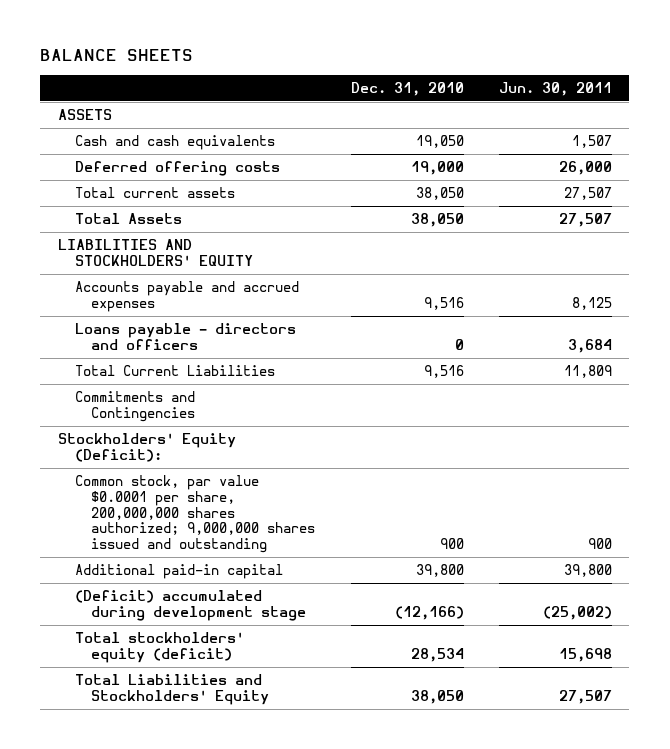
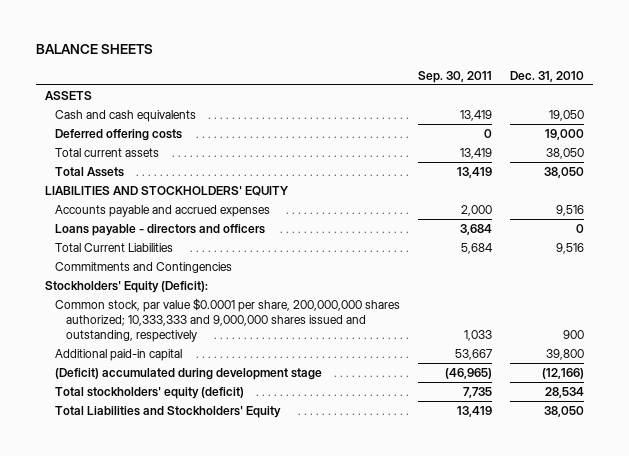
[498,82,612,97] Jun. 30, 2011 -> none
none -> [418,70,493,83] Sep. 30, 2011
[74,475,316,554] Common stock, par value $0.0001 per share, 200,000,000 shares authorized; 9,000,000 shares issued and outstanding -> [55,297,401,342] Common stock, par value $0.0001 per share, 200,000,000 shares authorized; 10,333,333 and 9,000,000 shares issued and outstanding, respectively

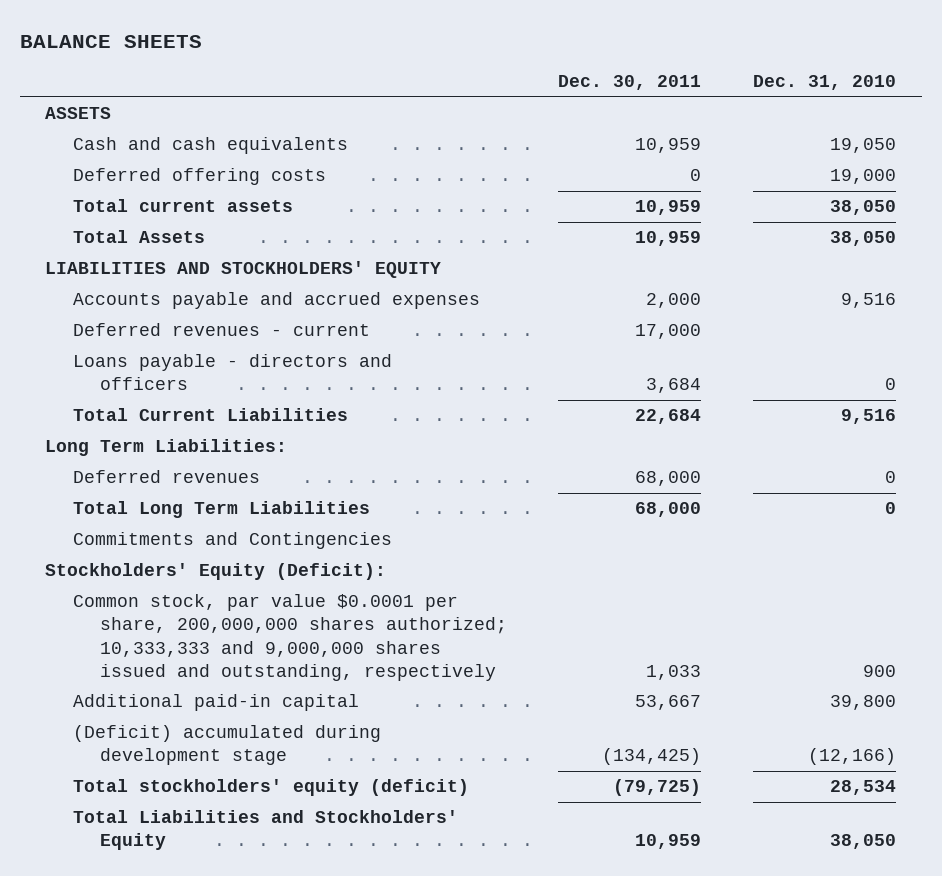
[418,70,493,83] Sep. 30, 2011 -> none
none -> [558,75,702,91] Dec. 30, 2011
none -> [72,323,370,337] Deferred revenues - current
none -> [45,439,288,457] Long Term Liabilities:
none -> [72,470,260,484] Deferred revenues
none -> [72,501,370,519] Total Long Term Liabilities

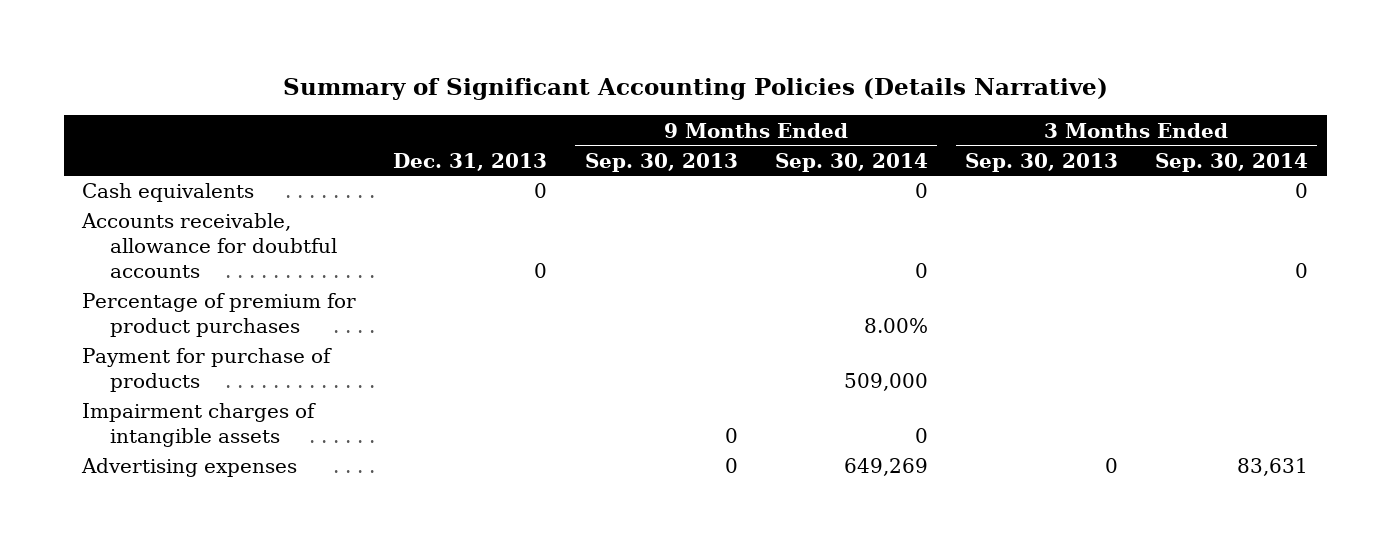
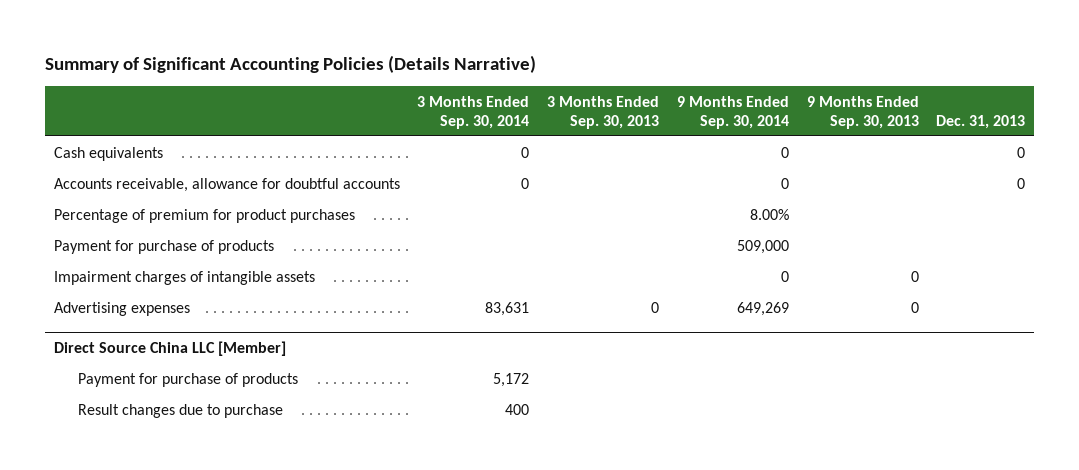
none -> [53,340,286,356] Direct Source China LLC [Member]
none -> [77,372,298,387] Payment for purchase of products
none -> [77,403,283,418] Result changes due to purchase

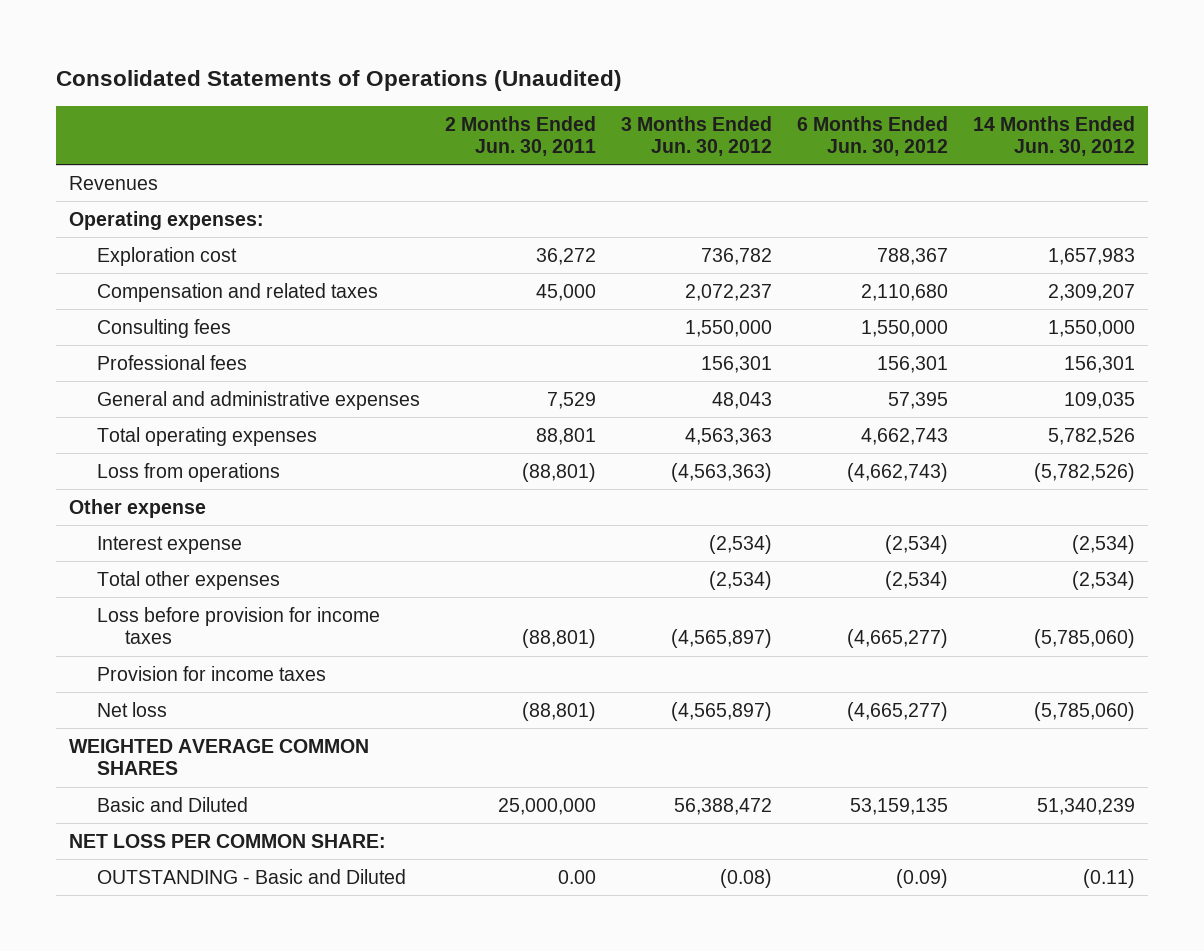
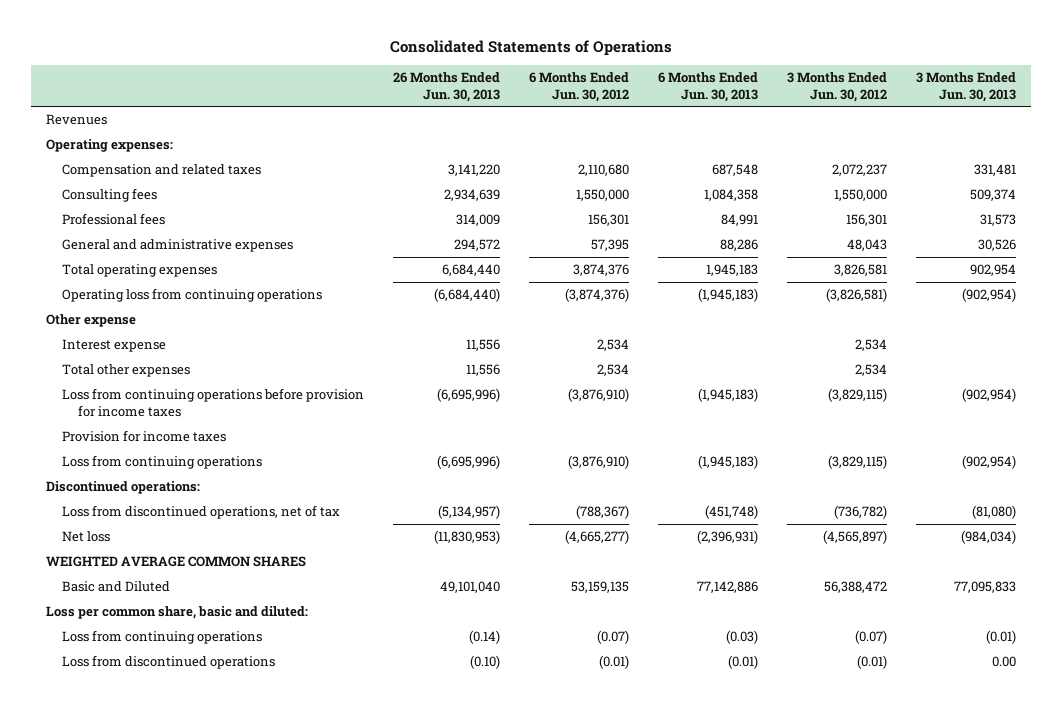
[56,70,623,92] Consolidated Statements of Operations (Unaudited) -> [389,39,672,56] Consolidated Statements of Operations
[445,115,597,157] 2 Months Ended Jun. 30, 2011 -> none
[973,115,1136,157] 14 Months Ended Jun. 30, 2012 -> none
none -> [393,71,501,102] 26 Months Ended Jun. 30, 2013
none -> [658,71,759,102] 6 Months Ended Jun. 30, 2013
none -> [916,71,1017,102] 3 Months Ended Jun. 30, 2013
[97,246,238,266] Exploration cost -> none
[685,427,773,445] 4,563,363 -> [834,264,888,277] 3,826,581
[861,427,949,445] 4,662,743 -> [573,264,630,277] 3,874,376
[97,462,281,482] Loss from operations -> [62,288,323,303] Operating loss from continuing operations
[671,462,773,482] (4,563,363) -> [826,288,888,303] (3,826,581)
[847,462,949,482] (4,662,743) -> [565,288,630,303] (3,874,376)
[709,534,773,554] (2,534) -> [855,339,888,352] 2,534
[885,534,949,554] (2,534) -> [597,339,630,352] 2,534
[709,570,773,590] (2,534) -> [855,364,888,377] 2,534
[885,570,949,590] (2,534) -> [597,364,630,377] 2,534
[97,606,381,645] Loss before provision for income taxes -> [62,388,365,418] Loss from continuing operations before provision for income taxes
[671,629,773,649] (4,565,897) -> [828,388,888,403] (3,829,115)
[847,629,949,649] (4,665,277) -> [568,388,630,403] (3,876,910)
none -> [62,455,263,470] Loss from continuing operations
none -> [45,481,200,495] Discontinued operations:
none -> [62,505,341,520] Loss from discontinued operations, net of tax
[97,868,407,884] OUTSTANDING - Basic and Diluted -> none
[68,833,386,848] NET LOSS PER COMMON SHARE: -> [45,606,308,620] Loss per common share, basic and diluted:
none -> [62,630,263,645] Loss from continuing operations
none -> [62,655,276,670] Loss from discontinued operations

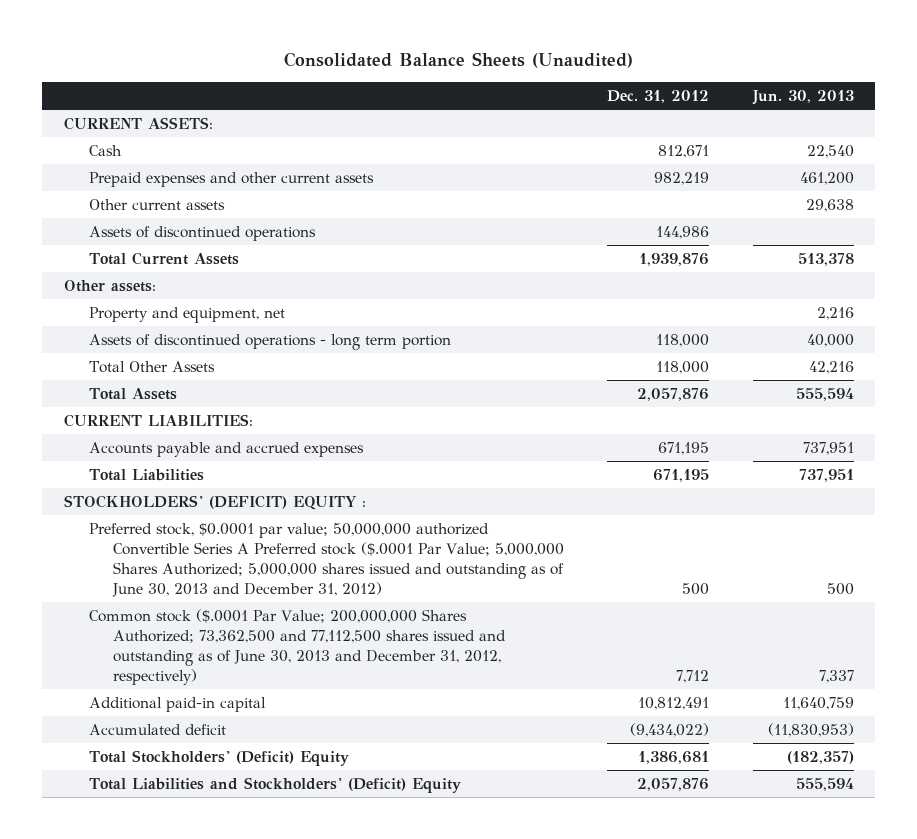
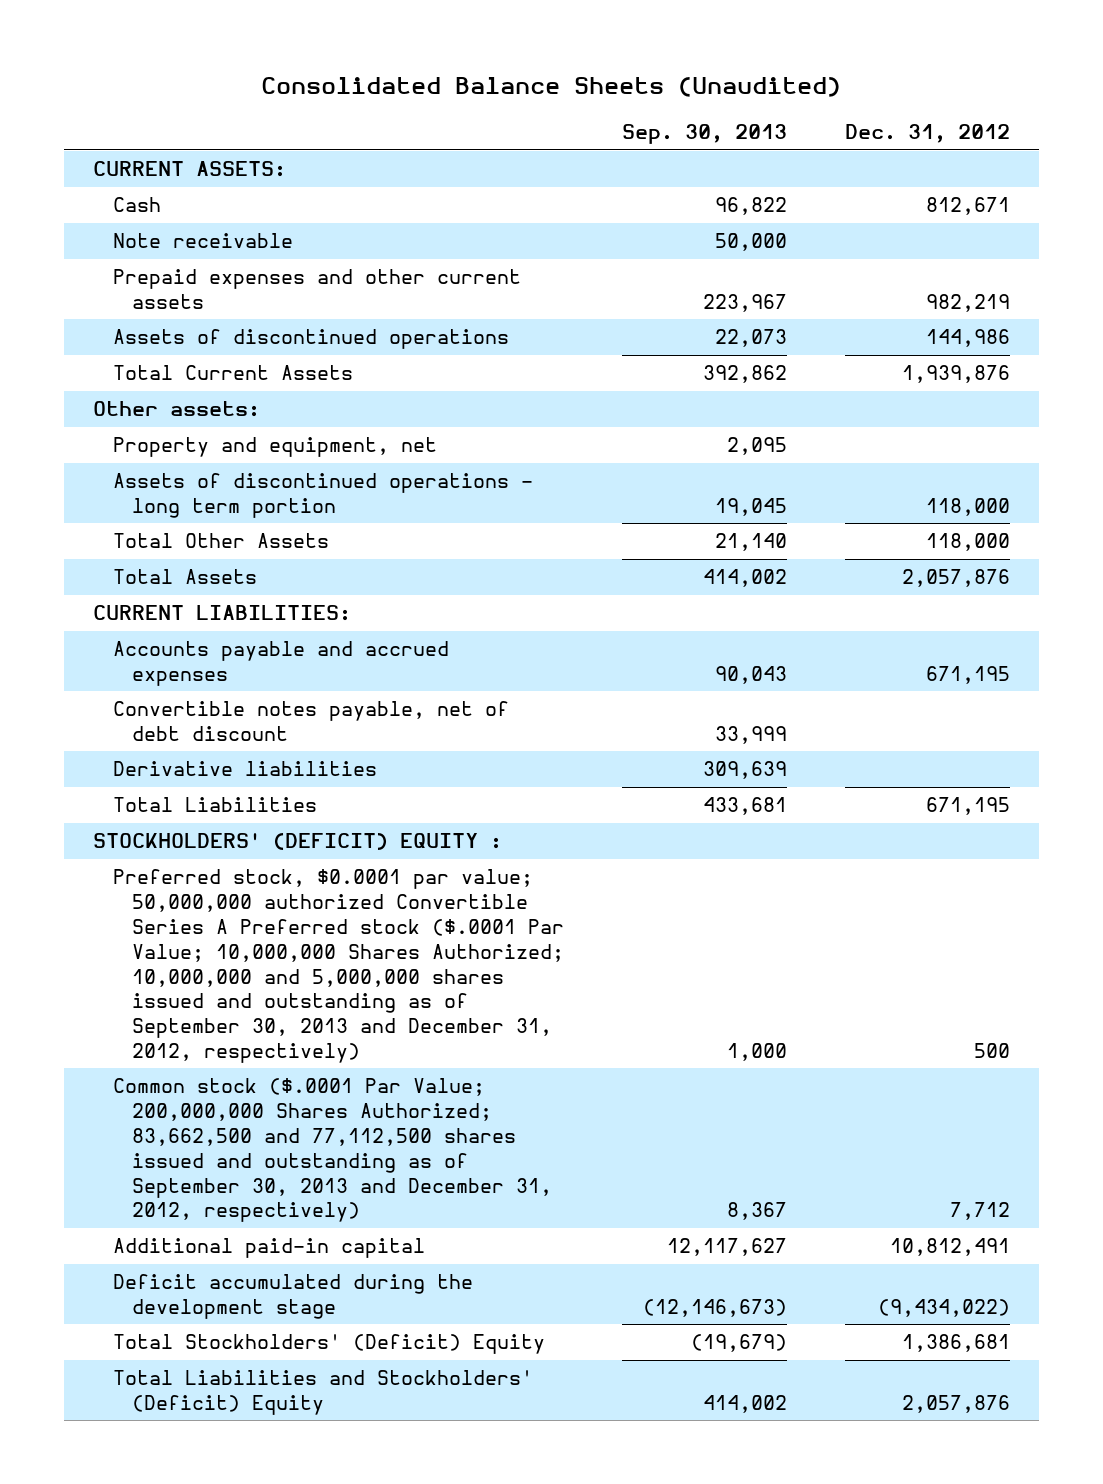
[751,89,854,105] Jun. 30, 2013 -> none
none -> [622,124,788,145] Sep. 30, 2013
none -> [112,233,293,249] Note receivable
[88,198,225,210] Other current assets -> none
none -> [112,701,509,742] Convertible notes payable, net of debt discount
none -> [112,761,377,777] Derivative liabilities
[88,522,565,598] Preferred stock, $0.0001 par value; 50,000,000 authorized Convertible Series A Preferred stock ($.0001 Par Value; 5,000,000 Shares Authorized; 5,000,000 shares issued and outstanding as of June 30, 2013 and December 31, 2012) -> [112,869,565,1063] Preferred stock, $0.0001 par value; 50,000,000 authorized Convertible Series A Preferred stock ($.0001 Par Value; 10,000,000 Shares Authorized; 10,000,000 and 5,000,000 shares issued and outstanding as of September 30, 2013 and December 31, 2012, respectively)
[88,608,507,686] Common stock ($.0001 Par Value; 200,000,000 Shares Authorized; 73,362,500 and 77,112,500 shares issued and outstanding as of June 30, 2013 and December 31, 2012, respectively) -> [112,1078,553,1223] Common stock ($.0001 Par Value; 200,000,000 Shares Authorized; 83,662,500 and 77,112,500 shares issued and outstanding as of September 30, 2013 and December 31, 2012, respectively)
[88,723,226,735] Accumulated deficit -> [112,1274,473,1320] Deficit accumulated during the development stage

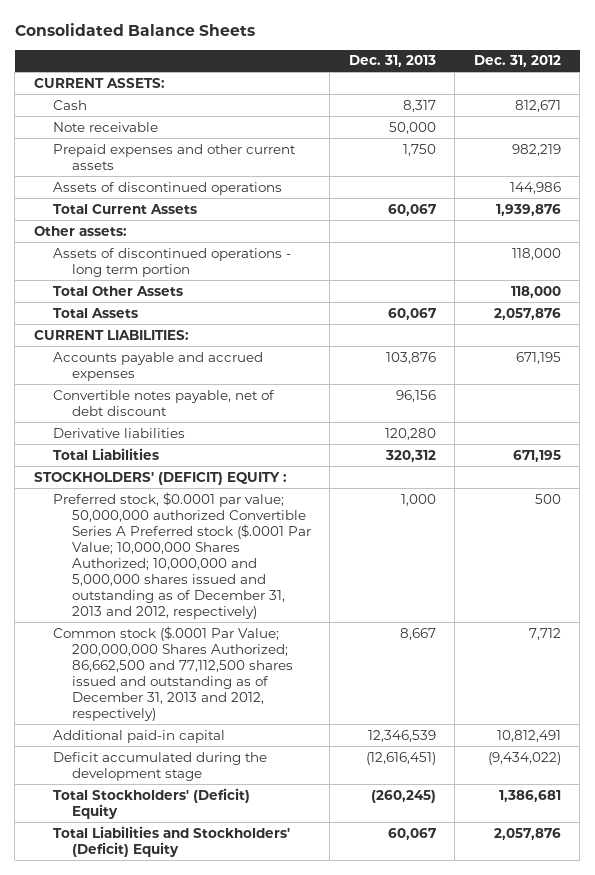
[261,77,842,98] Consolidated Balance Sheets (Unaudited) -> [14,23,255,37] Consolidated Balance Sheets
[622,124,788,145] Sep. 30, 2013 -> none
none -> [348,55,436,68] Dec. 31, 2013
[112,437,437,458] Property and equipment, net -> none
[112,869,565,1063] Preferred stock, $0.0001 par value; 50,000,000 authorized Convertible Series A Preferred stock ($.0001 Par Value; 10,000,000 Shares Authorized; 10,000,000 and 5,000,000 shares issued and outstanding as of September 30, 2013 and December 31, 2012, respectively) -> [52,491,311,619] Preferred stock, $0.0001 par value; 50,000,000 authorized Convertible Series A Preferred stock ($.0001 Par Value; 10,000,000 Shares Authorized; 10,000,000 and 5,000,000 shares issued and outstanding as of December 31, 2013 and 2012, respectively)
[112,1078,553,1223] Common stock ($.0001 Par Value; 200,000,000 Shares Authorized; 83,662,500 and 77,112,500 shares issued and outstanding as of September 30, 2013 and December 31, 2012, respectively) -> [52,625,293,721] Common stock ($.0001 Par Value; 200,000,000 Shares Authorized; 86,662,500 and 77,112,500 shares issued and outstanding as of December 31, 2013 and 2012, respectively)

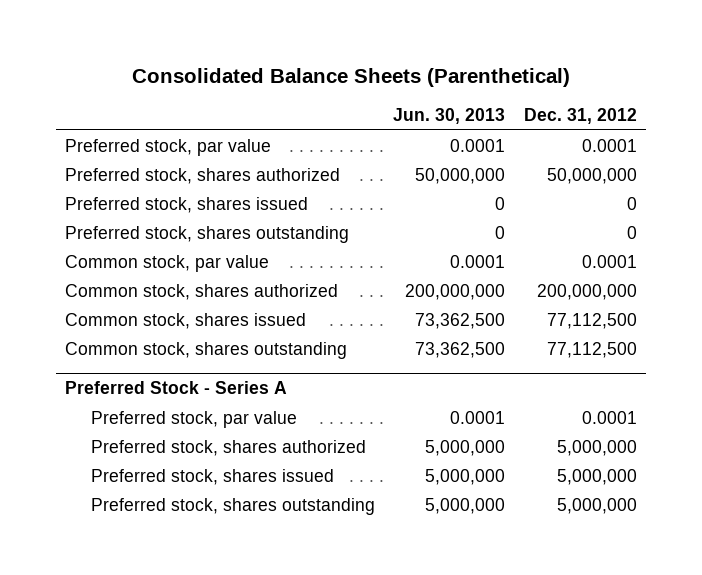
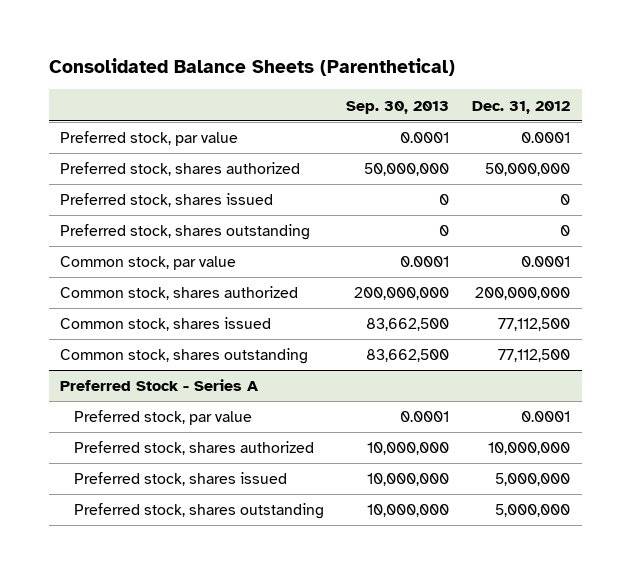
[393,108,506,125] Jun. 30, 2013 -> none
none -> [346,100,450,114] Sep. 30, 2013
[557,439,638,456] 5,000,000 -> [488,442,571,456] 10,000,000

